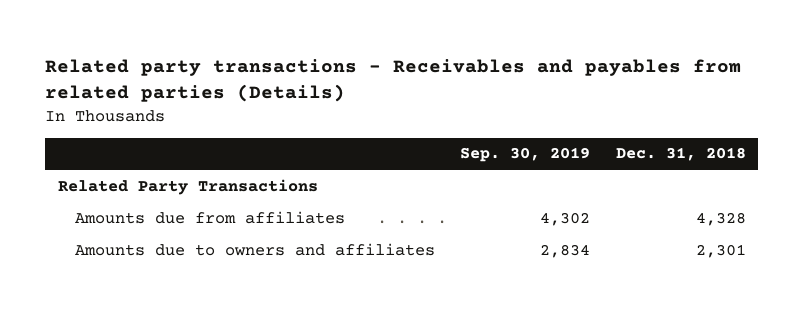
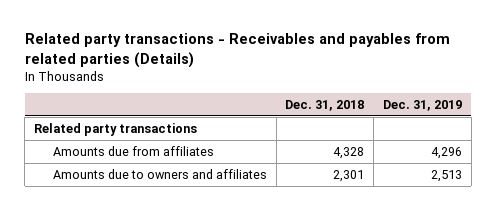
[460,147,591,163] Sep. 30, 2019 -> none
none -> [382,100,462,112] Dec. 31, 2019
[57,178,318,195] Related Party Transactions -> [33,122,197,136] Related party transactions

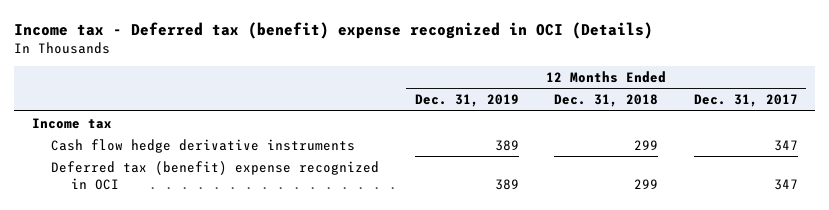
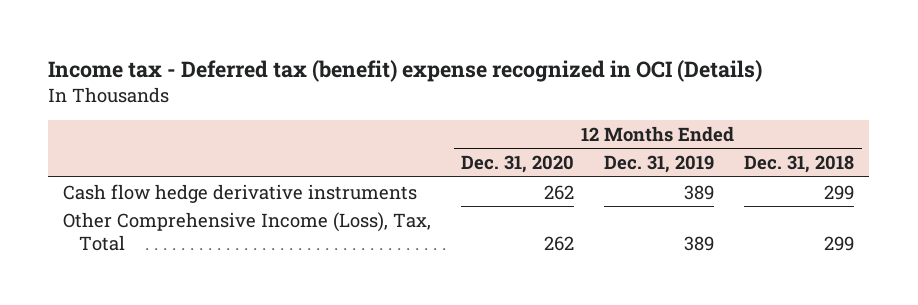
[693,94,798,108] Dec. 31, 2017 -> none
none -> [461,155,575,174] Dec. 31, 2020
[31,117,112,129] Income tax -> none
[51,160,380,191] Deferred tax (benefit) expense recognized in OCI -> [63,211,432,251] Other Comprehensive Income (Loss), Tax, Total

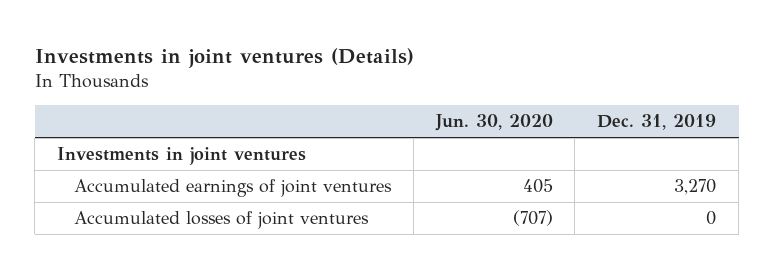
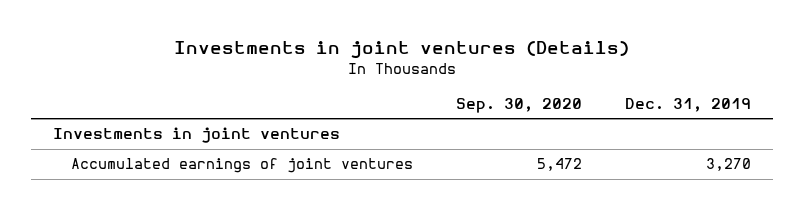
[434,114,553,132] Jun. 30, 2020 -> none
none -> [456,97,583,113] Sep. 30, 2020
[73,211,369,230] Accumulated losses of joint ventures -> none

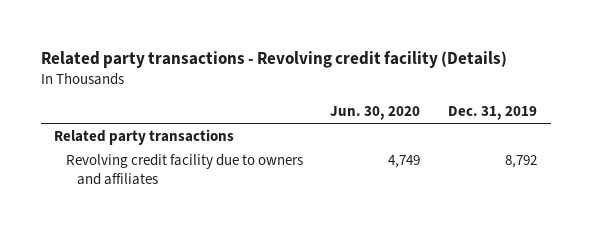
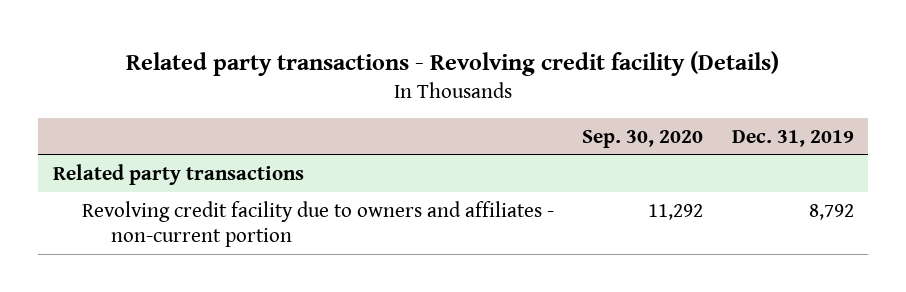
[330,105,421,120] Jun. 30, 2020 -> none
none -> [582,129,704,148] Sep. 30, 2020
[65,153,303,185] Revolving credit facility due to owners and affiliates -> [81,200,554,248] Revolving credit facility due to owners and affiliates - non-current portion

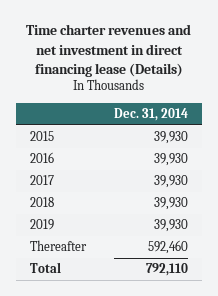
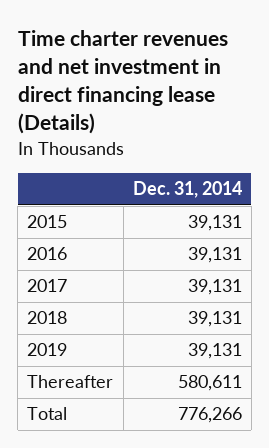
[153,131,188,145] 39,930 -> [187,215,242,232] 39,131
[153,153,188,167] 39,930 -> [187,247,242,264] 39,131
[153,175,188,189] 39,930 -> [187,279,242,296] 39,131
[153,197,188,211] 39,930 -> [187,311,242,328] 39,131
[153,219,188,233] 39,930 -> [187,343,242,360] 39,131
[147,240,188,255] 592,460 -> [177,375,242,392] 580,611
[145,263,188,277] 792,110 -> [177,407,242,424] 776,266

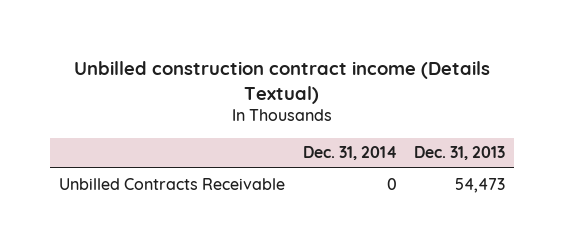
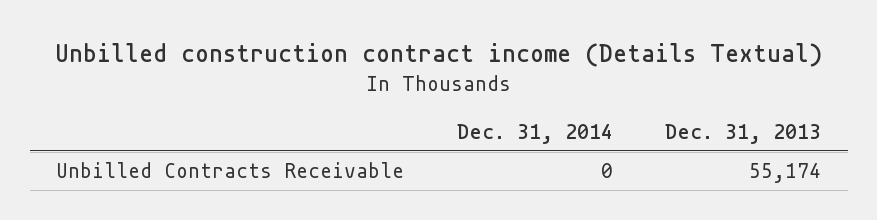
[455,177,506,193] 54,473 -> [749,163,822,184] 55,174

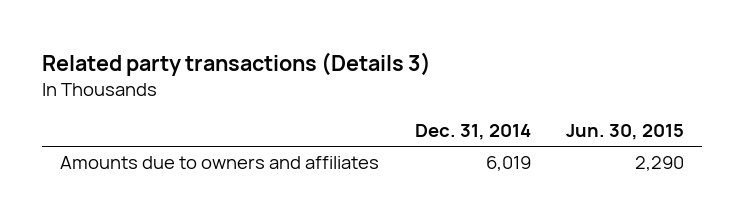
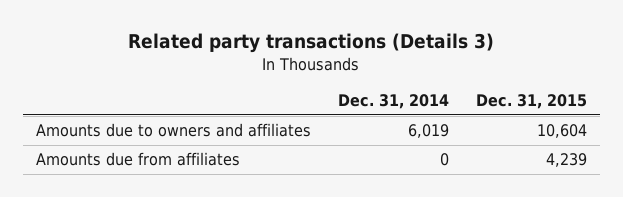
[566,124,685,141] Jun. 30, 2015 -> none
none -> [475,94,587,110] Dec. 31, 2015
none -> [36,152,241,167] Amounts due from affiliates

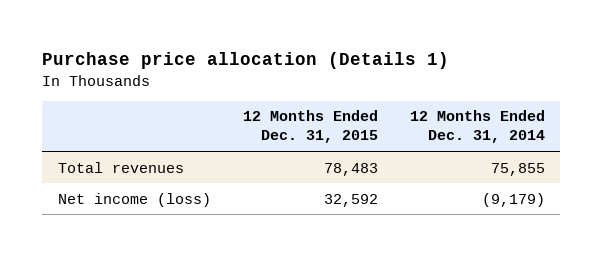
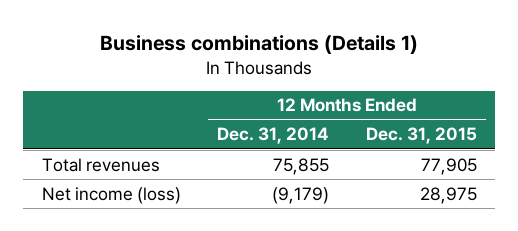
[42,52,450,70] Purchase price allocation (Details 1) -> [100,35,419,55] Business combinations (Details 1)
[323,162,378,176] 78,483 -> [420,157,477,175] 77,905
[323,193,378,207] 32,592 -> [419,186,477,204] 28,975

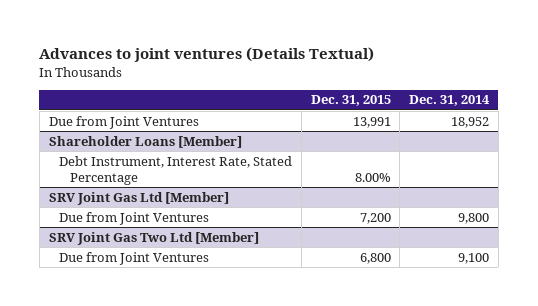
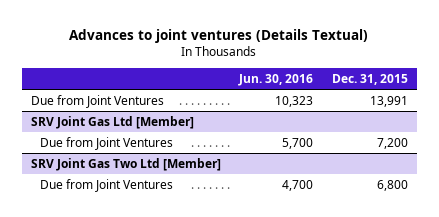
[409,95,491,107] Dec. 31, 2014 -> none
none -> [238,73,314,86] Jun. 30, 2016
[48,135,242,148] Shareholder Loans [Member] -> none
[59,155,293,185] Debt Instrument, Interest Rate, Stated Percentage -> none

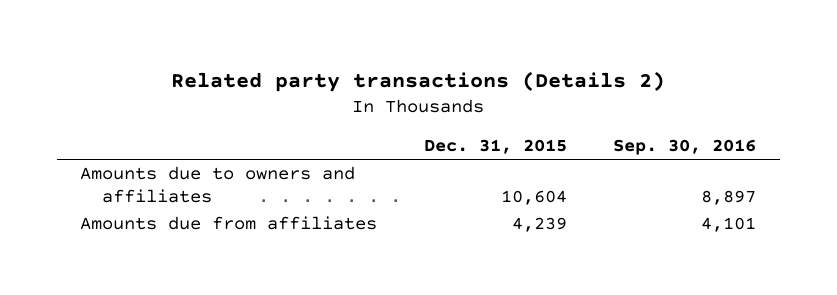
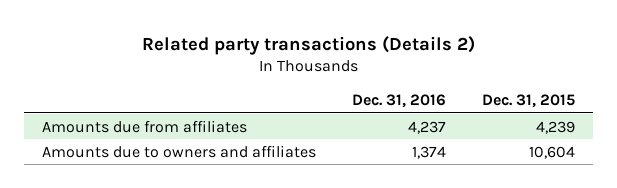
[613,138,757,155] Sep. 30, 2016 -> none
none -> [352,94,447,109] Dec. 31, 2016
[80,166,356,204] Amounts due to owners and affiliates -> [42,144,317,158] Amounts due to owners and affiliates

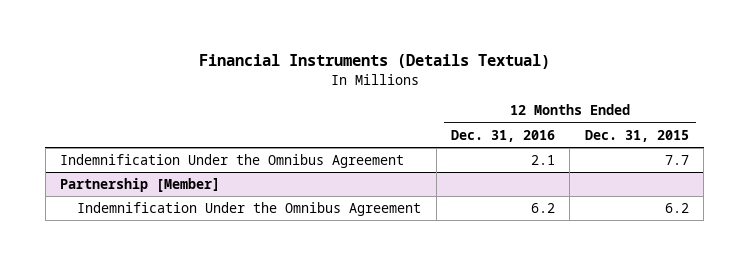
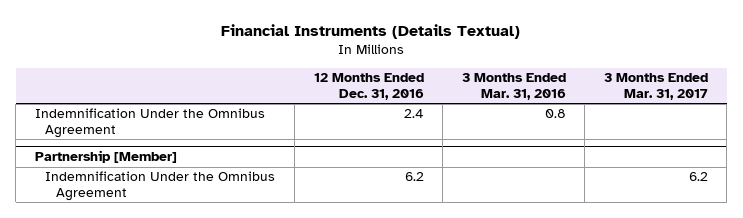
[584,129,689,142] Dec. 31, 2015 -> none
none -> [461,73,566,100] 3 Months Ended Mar. 31, 2016
none -> [603,73,708,100] 3 Months Ended Mar. 31, 2017
[531,155,556,166] 2.1 -> [403,109,424,119] 2.4

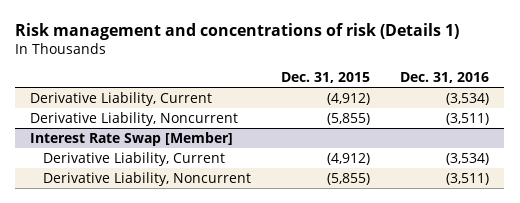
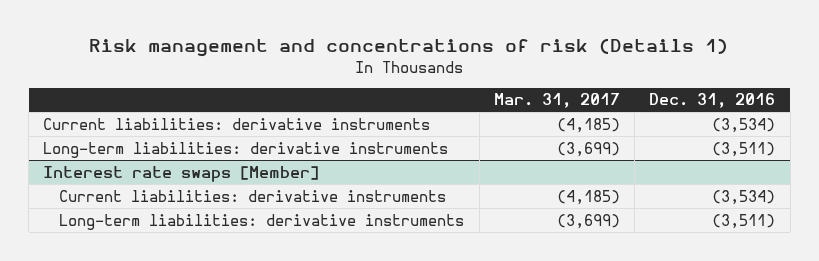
[281,72,371,84] Dec. 31, 2015 -> none
none -> [493,93,620,109] Mar. 31, 2017
[30,91,213,106] Derivative Liability, Current -> [43,117,431,130] Current liabilities: derivative instruments
[30,111,239,126] Derivative Liability, Noncurrent -> [43,141,449,158] Long-term liabilities: derivative instruments
[30,131,234,146] Interest Rate Swap [Member] -> [43,165,320,182] Interest rate swaps [Member]
[43,151,226,166] Derivative Liability, Current -> [59,189,447,202] Current liabilities: derivative instruments
[43,171,252,186] Derivative Liability, Noncurrent -> [59,213,465,230] Long-term liabilities: derivative instruments

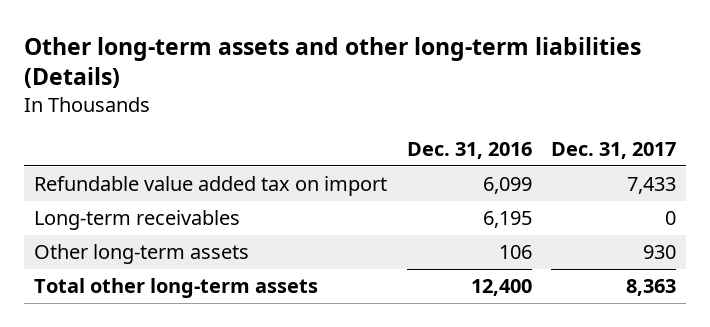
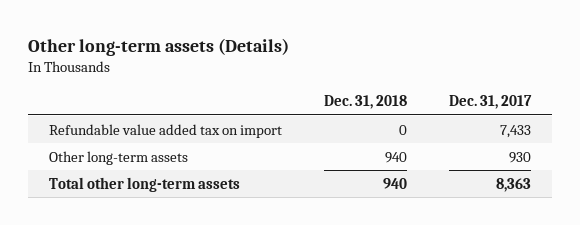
[23,36,641,89] Other long-term assets and other long-term liabilities (Details) -> [28,37,290,56] Other long-term assets (Details)
[406,142,532,160] Dec. 31, 2016 -> none
none -> [324,95,408,110] Dec. 31, 2018
[33,210,240,231] Long-term receivables -> none

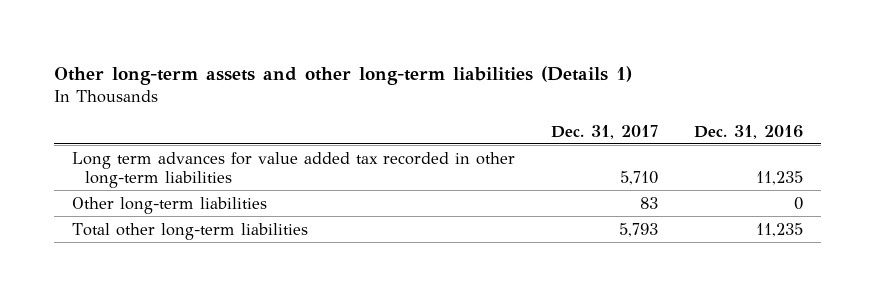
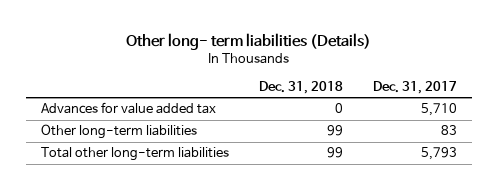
[54,65,633,85] Other long-term assets and other long-term liabilities (Details 1) -> [126,32,372,50] Other long- term liabilities (Details)
[694,124,804,139] Dec. 31, 2016 -> none
none -> [259,80,344,94] Dec. 31, 2018
[72,151,516,189] Long term advances for value added tax recorded in other long-term liabilities -> [41,102,217,115] Advances for value added tax

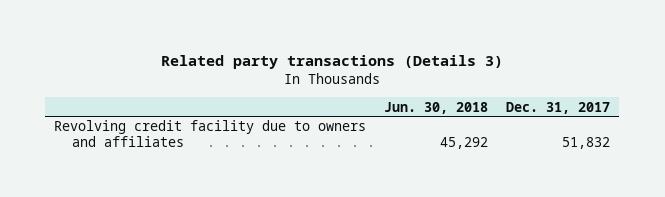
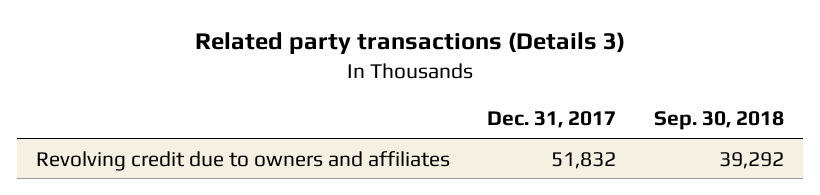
[384,101,489,114] Jun. 30, 2018 -> none
none -> [654,111,785,131] Sep. 30, 2018
[54,120,367,148] Revolving credit facility due to owners and affiliates -> [35,150,450,171] Revolving credit due to owners and affiliates

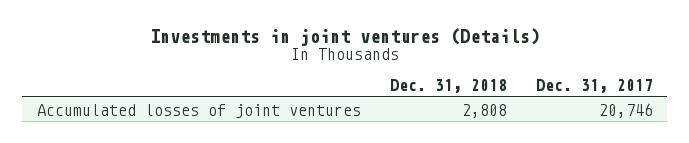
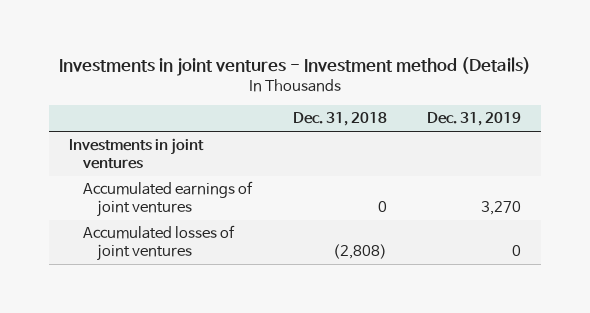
[149,27,540,46] Investments in joint ventures (Details) -> [59,57,532,77] Investments in joint ventures - Investment method (Details)
[535,79,653,94] Dec. 31, 2017 -> none
none -> [427,112,522,127] Dec. 31, 2019
none -> [69,138,205,170] Investments in joint ventures
none -> [83,181,254,218] Accumulated earnings of joint ventures
[461,103,507,118] 2,808 -> [332,244,387,260] (2,808)

